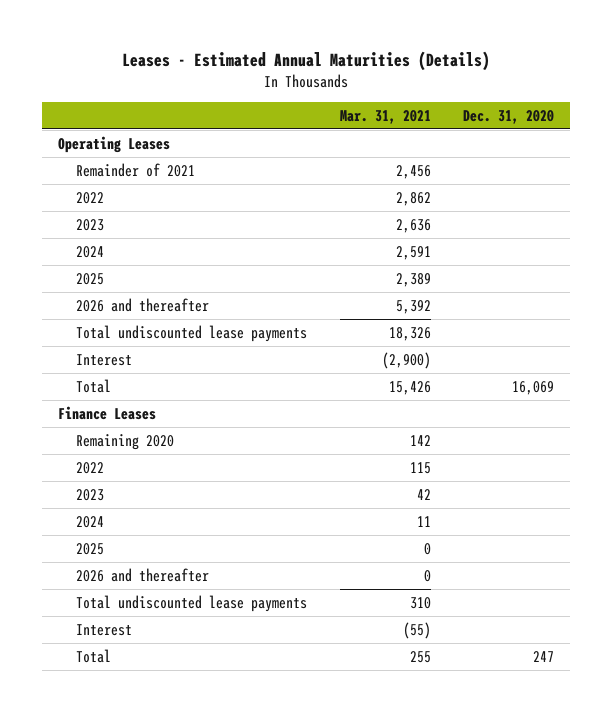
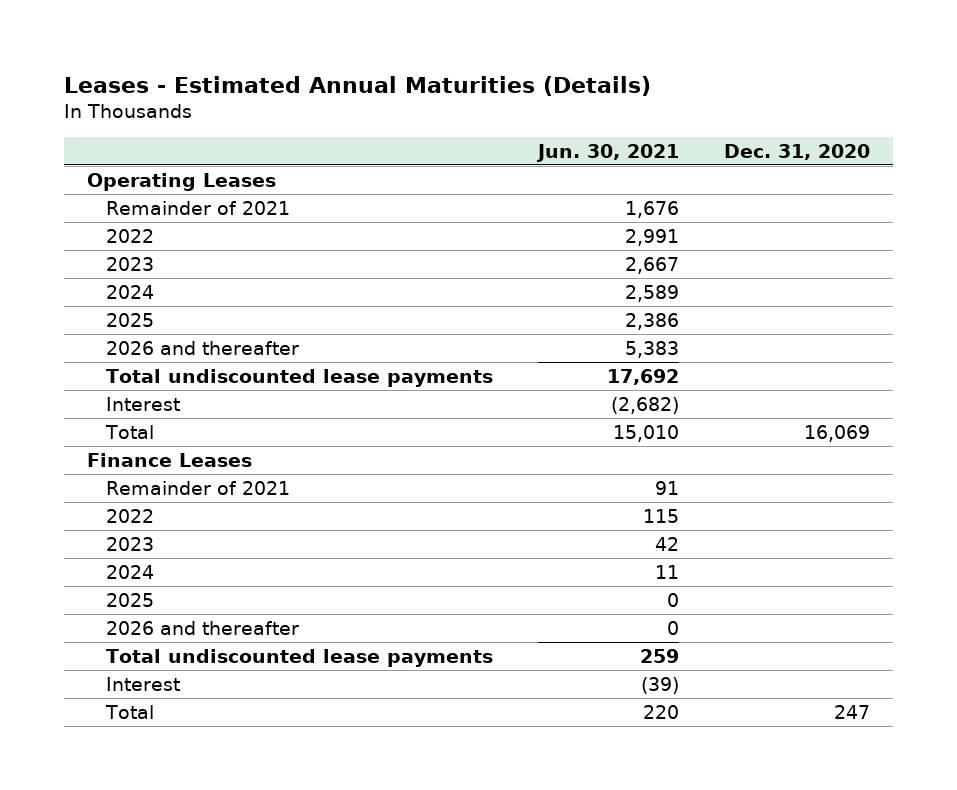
[339,109,431,124] Mar. 31, 2021 -> none
none -> [535,143,679,162] Jun. 30, 2021
[76,433,175,450] Remaining 2020 -> [105,480,290,495] Remainder of 2021

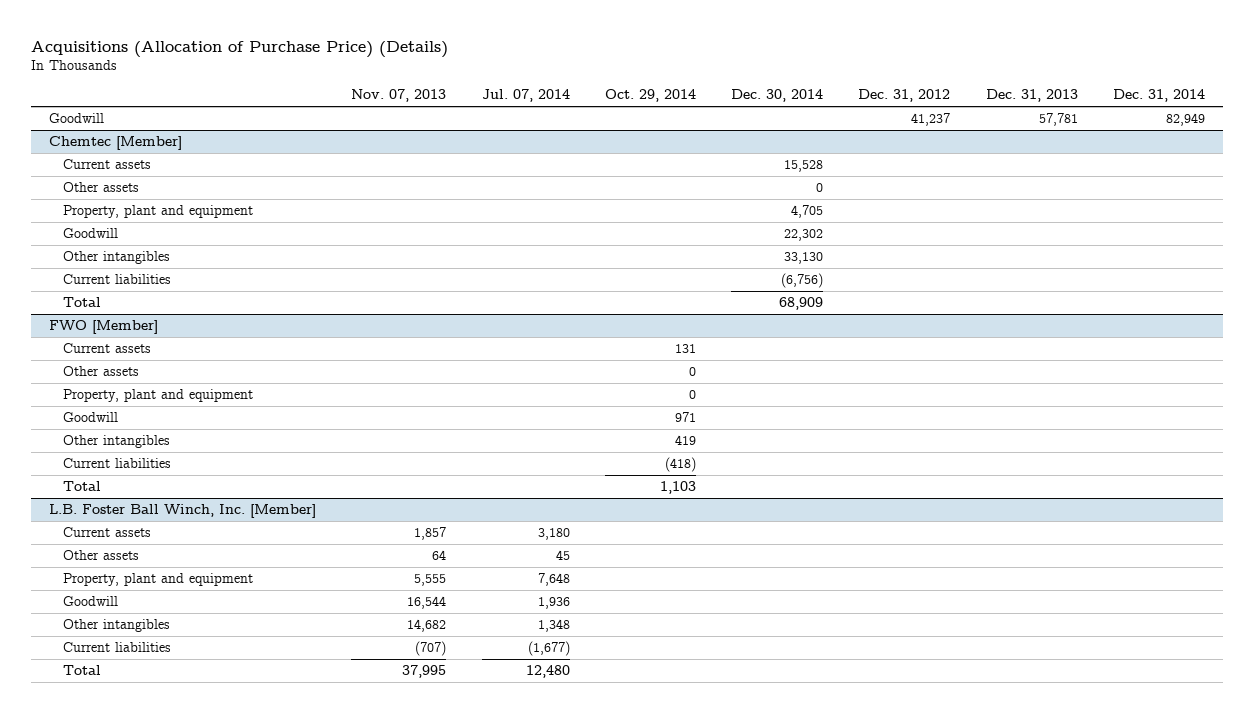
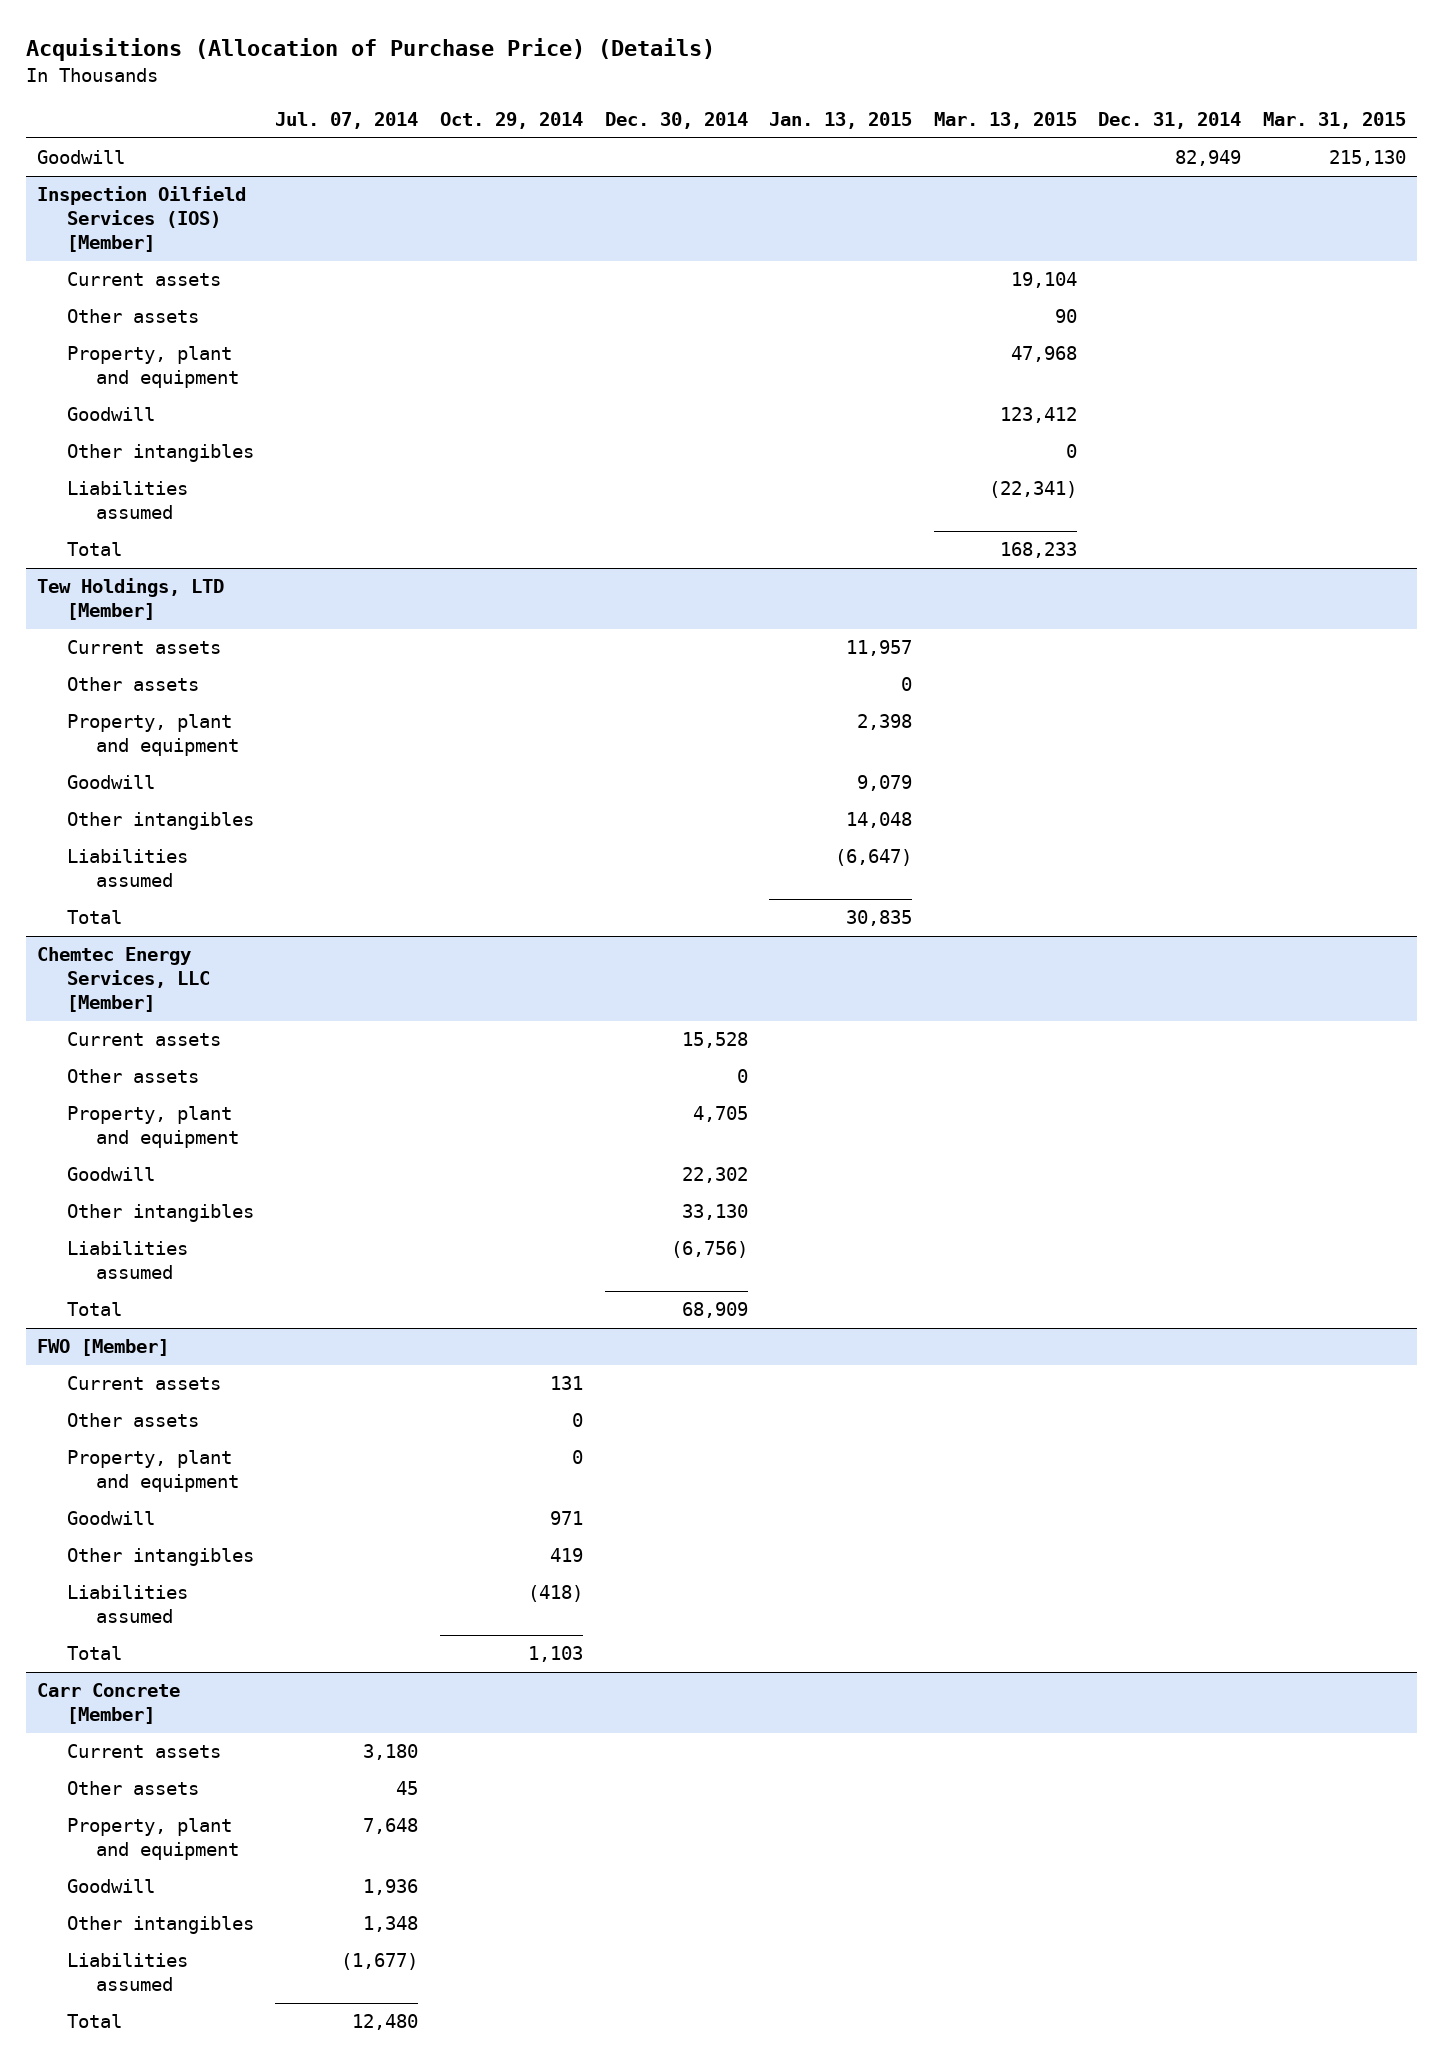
[351,89,447,103] Nov. 07, 2013 -> none
[858,89,951,103] Dec. 31, 2012 -> none
[985,89,1078,103] Dec. 31, 2013 -> none
none -> [769,112,913,130] Jan. 13, 2015
none -> [933,112,1077,130] Mar. 13, 2015
none -> [1263,112,1407,130] Mar. 31, 2015
none -> [37,186,247,253] Inspection Oilfield Services (IOS) [Member]
none -> [66,272,221,287] Current assets
none -> [66,309,199,324] Other assets
none -> [66,346,240,389] Property, plant and equipment
none -> [66,407,155,422] Goodwill
none -> [66,444,254,463] Other intangibles
none -> [66,481,188,520] Liabilities assumed
none -> [66,542,122,557] Total
none -> [37,578,225,621] Tew Holdings, LTD [Member]
none -> [66,640,221,655] Current assets
none -> [66,677,199,692] Other assets
none -> [66,714,240,757] Property, plant and equipment
none -> [66,775,155,790] Goodwill
none -> [66,812,254,831] Other intangibles
none -> [66,849,188,888] Liabilities assumed
none -> [66,910,122,925] Total
[48,136,182,151] Chemtec [Member] -> [37,947,210,1013] Chemtec Energy Services, LLC [Member]
[63,274,172,285] Current liabilities -> [66,1241,188,1280] Liabilities assumed
[63,458,172,469] Current liabilities -> [66,1585,188,1624] Liabilities assumed
[48,504,316,519] L.B. Foster Ball Winch, Inc. [Member] -> [37,1683,181,1725] Carr Concrete [Member]
[63,642,172,653] Current liabilities -> [66,1953,188,1992] Liabilities assumed

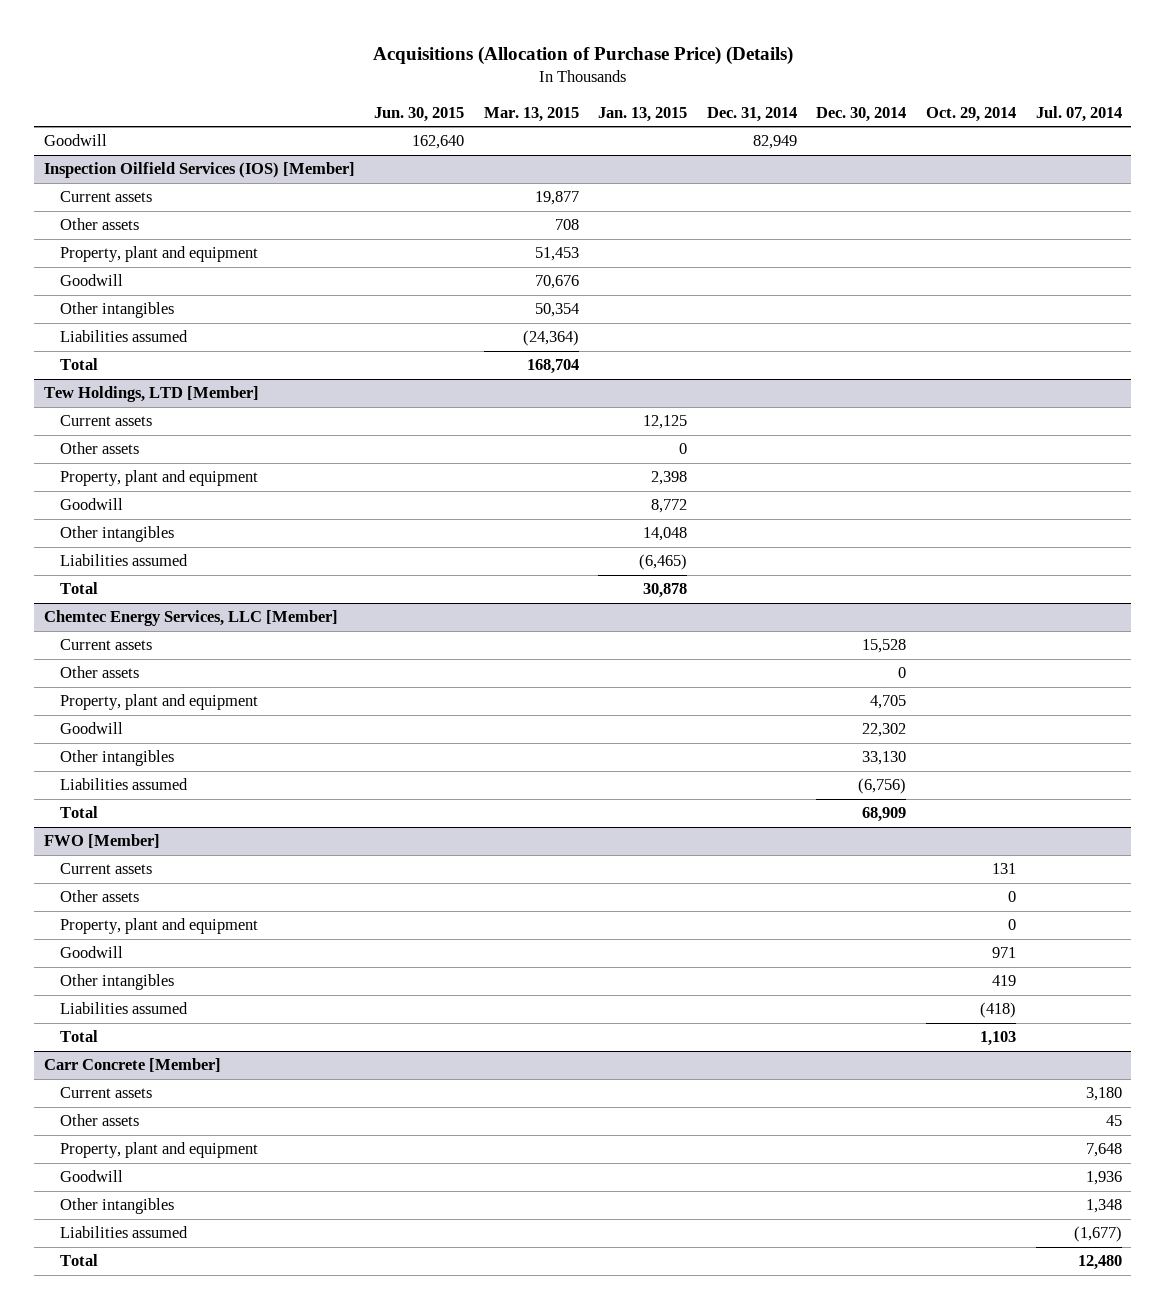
[1263,112,1407,130] Mar. 31, 2015 -> none
none -> [374,106,465,122] Jun. 30, 2015
[1010,272,1077,289] 19,104 -> [534,191,579,206] 19,877
[1054,309,1077,324] 90 -> [554,219,579,231] 708
[1010,346,1077,363] 47,968 -> [534,247,579,262] 51,453
[999,407,1077,424] 123,412 -> [534,275,579,290] 70,676
[1065,444,1077,459] 0 -> [534,303,579,318] 50,354
[988,481,1077,499] (22,341) -> [522,330,579,347] (24,364)
[999,542,1077,559] 168,233 -> [526,359,579,375] 168,704
[846,640,913,657] 11,957 -> [643,415,688,430] 12,125
[857,775,913,792] 9,079 -> [651,499,688,514] 8,772
[835,849,913,867] (6,647) -> [639,554,688,571] (6,465)
[846,910,913,927] 30,835 -> [643,583,688,599] 30,878

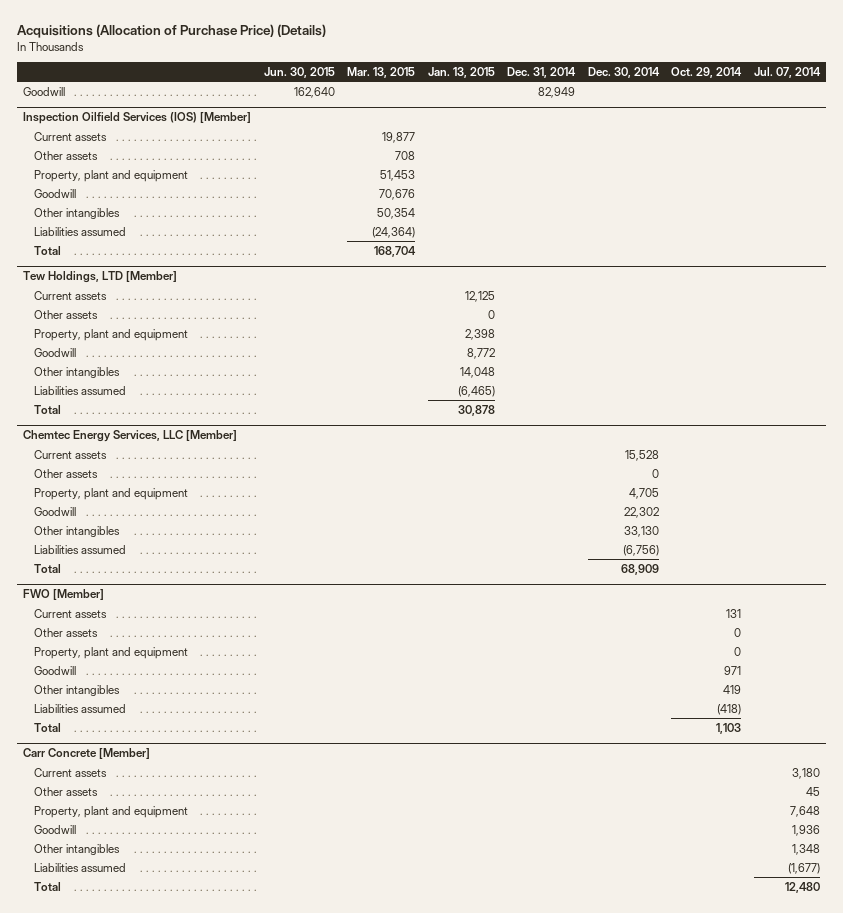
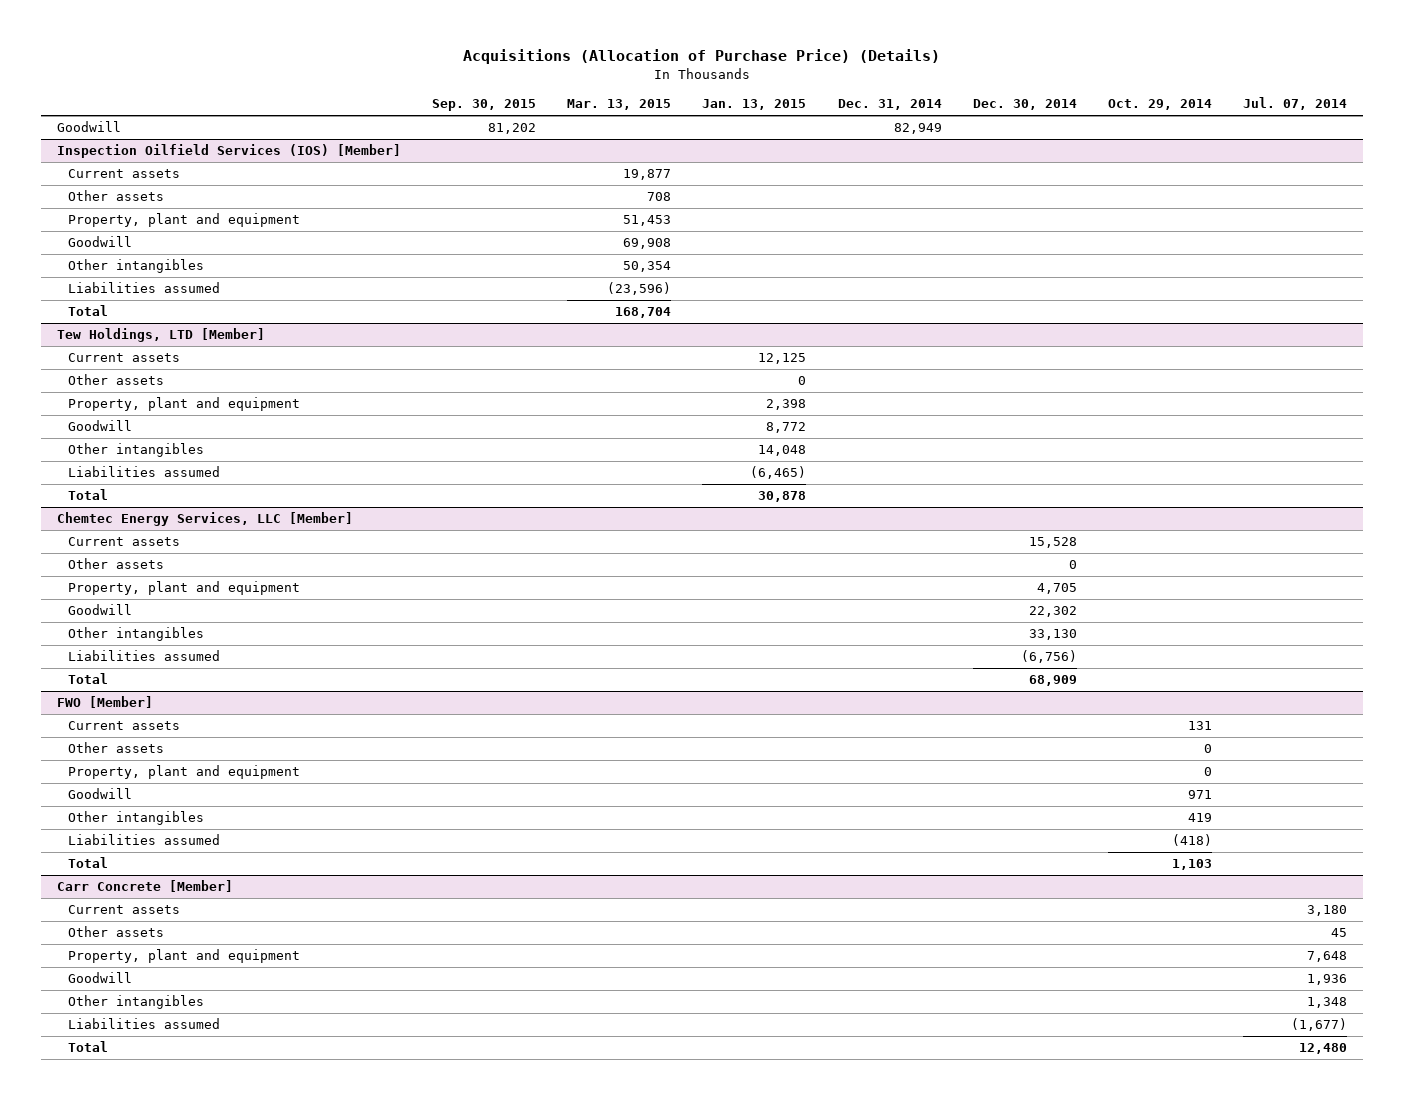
[263,67,335,79] Jun. 30, 2015 -> none
none -> [432,99,537,112] Sep. 30, 2015
[379,188,416,200] 70,676 -> [623,238,672,250] 69,908
[372,226,416,238] (24,364) -> [607,282,672,296] (23,596)

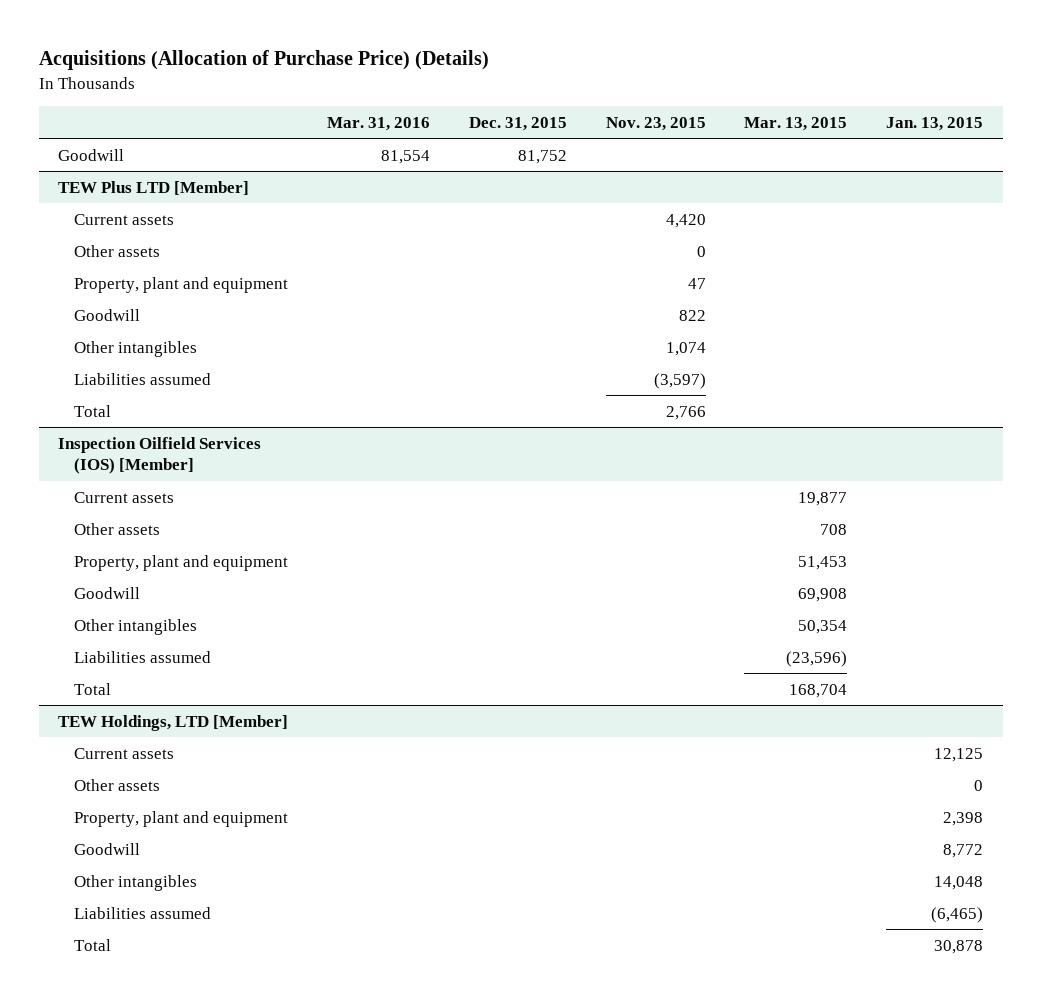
[432,99,537,112] Sep. 30, 2015 -> none
[837,99,942,111] Dec. 31, 2014 -> none
[972,99,1077,111] Dec. 30, 2014 -> none
[1108,99,1213,111] Oct. 29, 2014 -> none
[1243,97,1348,111] Jul. 07, 2014 -> none
none -> [327,116,431,131] Mar. 31, 2016
none -> [468,116,567,131] Dec. 31, 2015
none -> [605,116,706,131] Nov. 23, 2015
none -> [57,180,249,195] TEW Plus LTD [Member]
none -> [74,213,175,225] Current assets
none -> [74,244,161,257] Other assets
none -> [74,276,289,293] Property, plant and equipment
none -> [74,308,141,321] Goodwill
none -> [74,340,198,357] Other intangibles
none -> [74,372,212,385] Liabilities assumed
none -> [74,404,112,417] Total
[56,328,265,343] Tew Holdings, LTD [Member] -> [57,714,288,731] TEW Holdings, LTD [Member]
[56,512,353,527] Chemtec Energy Services, LLC [Member] -> none
[67,537,180,547] Current assets -> none
[67,558,164,570] Other assets -> none
[67,581,300,596] Property, plant and equipment -> none
[67,604,132,616] Goodwill -> none
[67,627,204,642] Other intangibles -> none
[67,650,220,662] Liabilities assumed -> none
[67,673,108,685] Total -> none
[56,696,153,709] FWO [Member] -> none
[67,721,180,731] Current assets -> none
[67,742,164,754] Other assets -> none
[67,765,300,780] Property, plant and equipment -> none
[67,788,132,800] Goodwill -> none
[67,811,204,826] Other intangibles -> none
[67,834,220,846] Liabilities assumed -> none
[67,857,108,869] Total -> none
[56,880,233,893] Carr Concrete [Member] -> none
[67,905,180,915] Current assets -> none
[67,926,164,938] Other assets -> none
[67,949,300,964] Property, plant and equipment -> none
[67,972,132,984] Goodwill -> none
[67,995,204,1010] Other intangibles -> none
[67,1018,220,1030] Liabilities assumed -> none
[67,1041,108,1053] Total -> none

